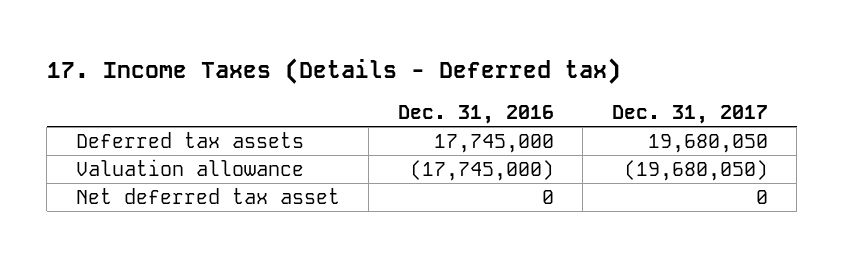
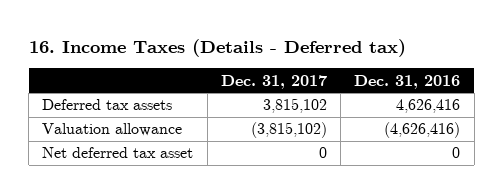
[46,57,621,84] 17. Income Taxes (Details - Deferred tax) -> [28,38,406,57] 16. Income Taxes (Details - Deferred tax)
[433,134,554,154] 17,745,000 -> [396,99,461,114] 4,626,416
[647,134,768,154] 19,680,050 -> [262,98,327,114] 3,815,102
[409,160,554,182] (17,745,000) -> [384,122,461,139] (4,626,416)
[623,160,768,182] (19,680,050) -> [250,122,327,139] (3,815,102)

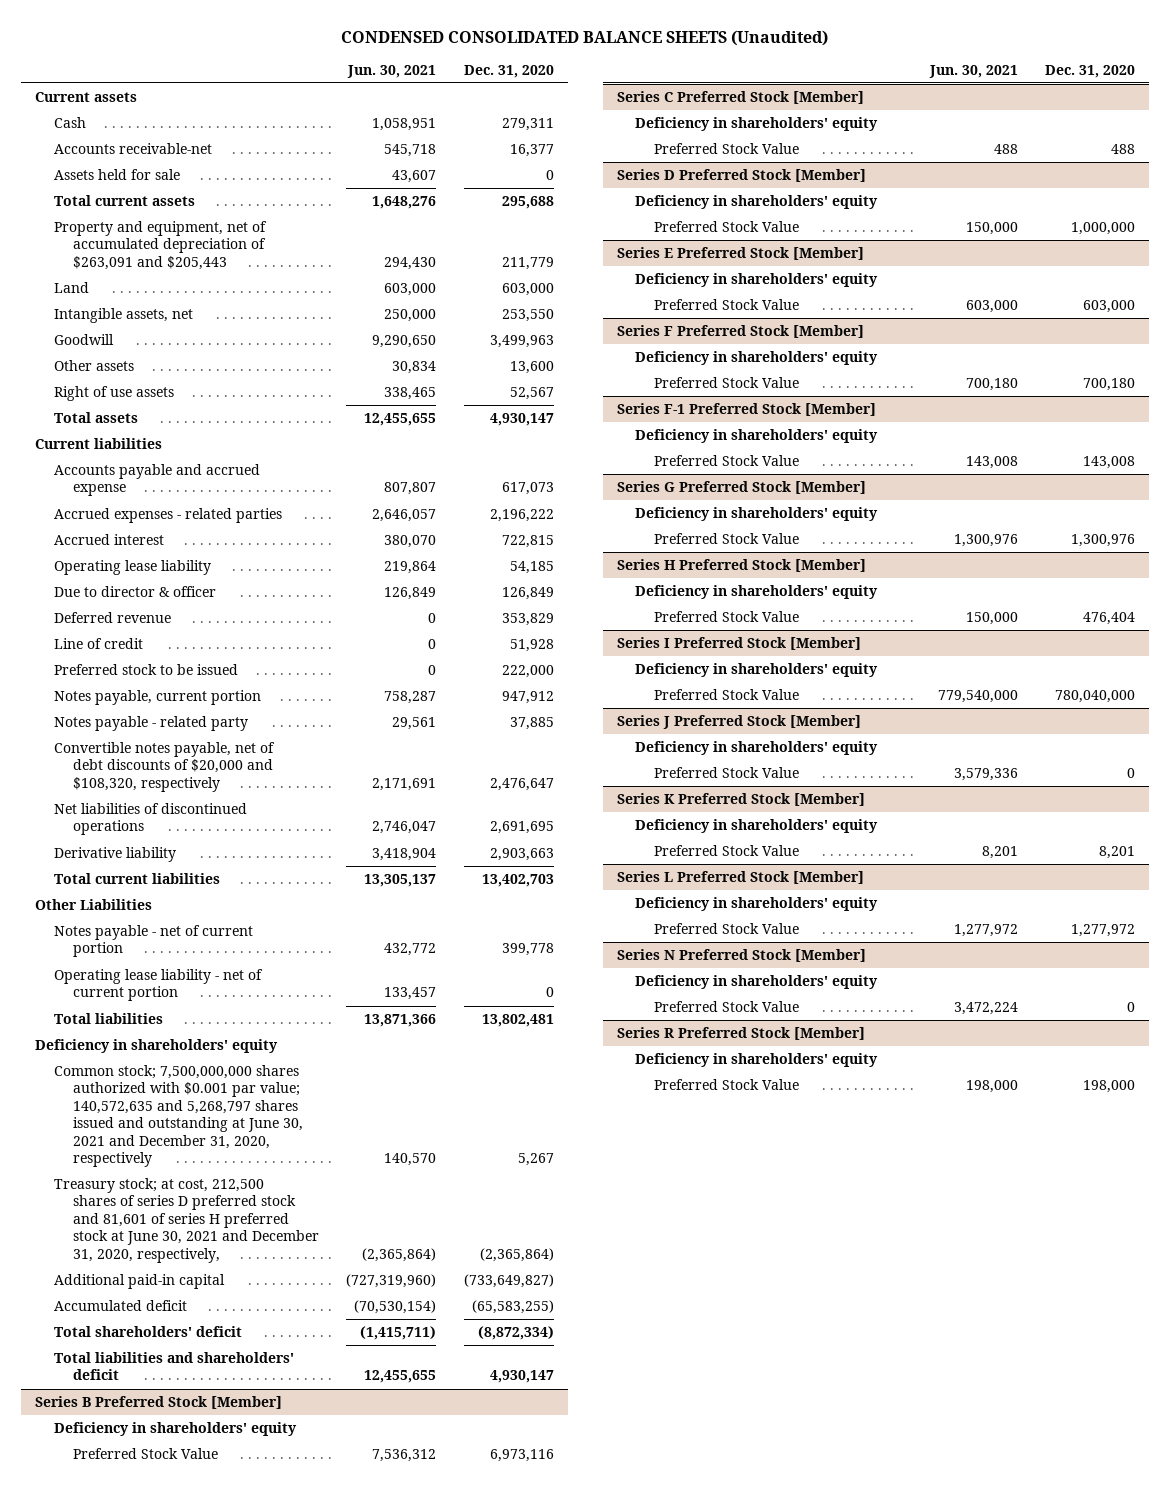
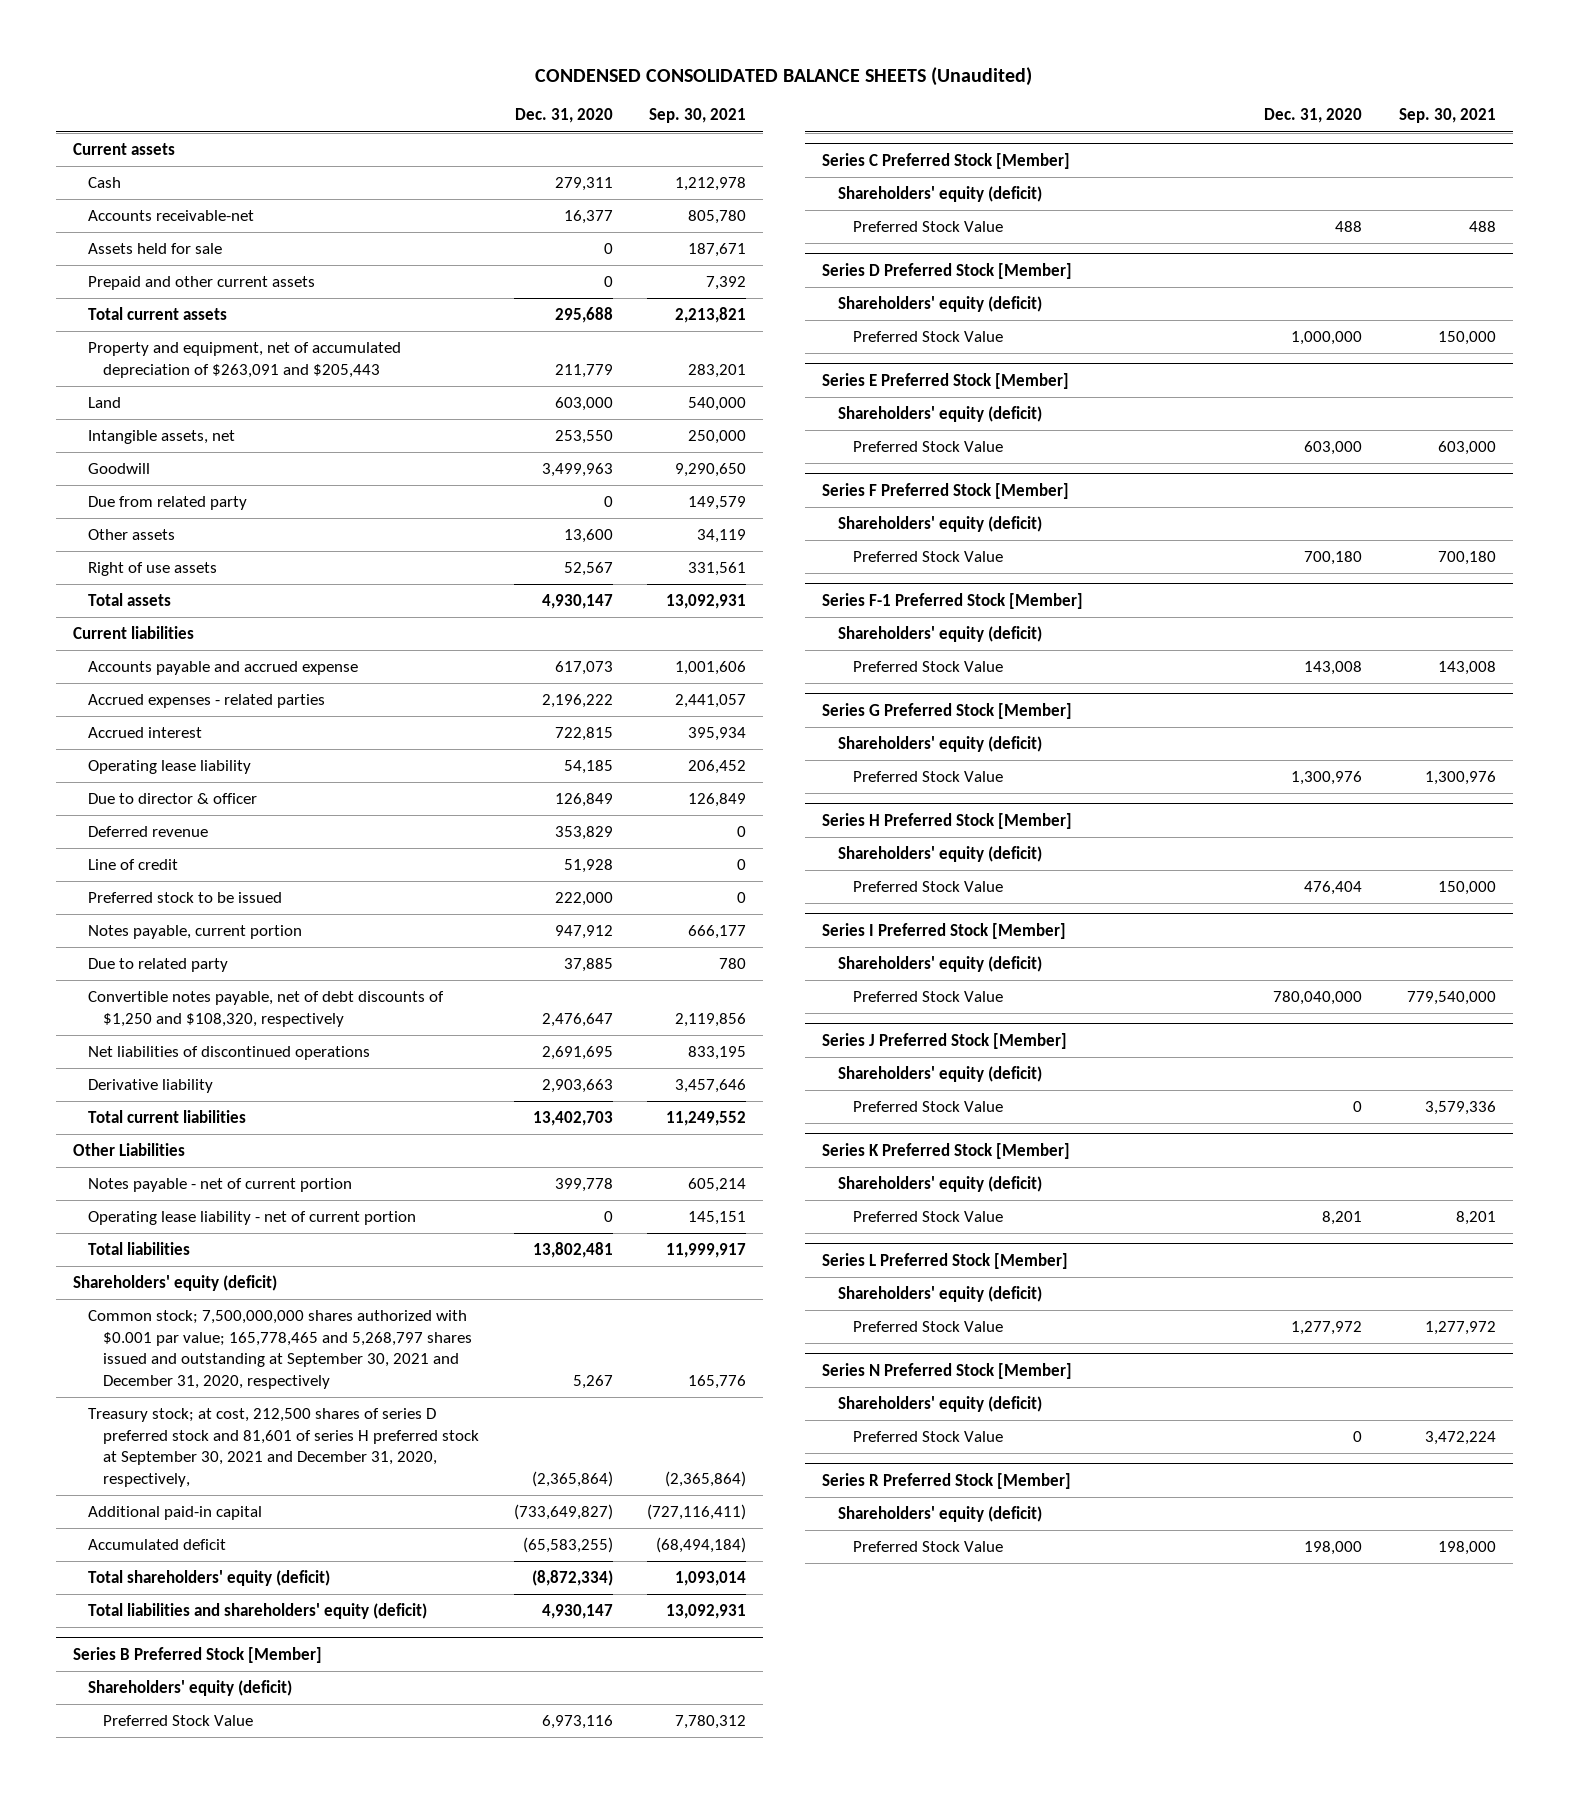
[347,64,437,78] Jun. 30, 2021 -> none
none -> [649,108,747,124] Sep. 30, 2021
none -> [87,276,315,291] Prepaid and other current assets
none -> [87,496,247,511] Due from related party
[53,716,248,732] Notes payable - related party -> [87,958,228,973] Due to related party
[53,742,275,792] Convertible notes payable, net of debt discounts of $20,000 and $108,320, respectively -> [87,991,444,1027] Convertible notes payable, net of debt discounts of $1,250 and $108,320, respectively
[35,1039,279,1054] Deficiency in shareholders' equity -> [72,1275,277,1292] Shareholders' equity (deficit)
[53,1065,303,1168] Common stock; 7,500,000,000 shares authorized with $0.001 par value; 140,572,635 and 5,268,797 shares issued and outstanding at June 30, 2021 and December 31, 2020, respectively -> [87,1310,473,1389] Common stock; 7,500,000,000 shares authorized with $0.001 par value; 165,778,465 and 5,268,797 shares issued and outstanding at September 30, 2021 and December 31, 2020, respectively
[53,1178,319,1263] Treasury stock; at cost, 212,500 shares of series D preferred stock and 81,601 of series H preferred stock at June 30, 2021 and December 31, 2020, respectively, -> [87,1408,480,1487] Treasury stock; at cost, 212,500 shares of series D preferred stock and 81,601 of series H preferred stock at September 30, 2021 and December 31, 2020, respectively,
[53,1326,242,1338] Total shareholders' deficit -> [87,1570,330,1587] Total shareholders' equity (deficit)
[53,1352,294,1381] Total liabilities and shareholders' deficit -> [87,1603,427,1620] Total liabilities and shareholders' equity (deficit)
[53,1422,297,1437] Deficiency in shareholders' equity -> [87,1680,292,1697] Shareholders' equity (deficit)
[635,117,879,132] Deficiency in shareholders' equity -> [837,186,1042,203] Shareholders' equity (deficit)
[635,195,879,210] Deficiency in shareholders' equity -> [837,296,1042,313] Shareholders' equity (deficit)
[635,273,879,288] Deficiency in shareholders' equity -> [837,406,1042,423] Shareholders' equity (deficit)
[635,351,879,366] Deficiency in shareholders' equity -> [837,516,1042,533] Shareholders' equity (deficit)
[635,429,879,444] Deficiency in shareholders' equity -> [837,626,1042,643] Shareholders' equity (deficit)
[635,507,879,522] Deficiency in shareholders' equity -> [837,736,1042,753] Shareholders' equity (deficit)
[635,585,879,600] Deficiency in shareholders' equity -> [837,846,1042,863] Shareholders' equity (deficit)
[635,663,879,678] Deficiency in shareholders' equity -> [837,956,1042,973] Shareholders' equity (deficit)
[635,741,879,756] Deficiency in shareholders' equity -> [837,1066,1042,1083] Shareholders' equity (deficit)
[635,819,879,834] Deficiency in shareholders' equity -> [837,1176,1042,1193] Shareholders' equity (deficit)
[635,897,879,912] Deficiency in shareholders' equity -> [837,1286,1042,1303] Shareholders' equity (deficit)
[635,975,879,990] Deficiency in shareholders' equity -> [837,1396,1042,1413] Shareholders' equity (deficit)
[635,1053,879,1068] Deficiency in shareholders' equity -> [837,1506,1042,1523] Shareholders' equity (deficit)

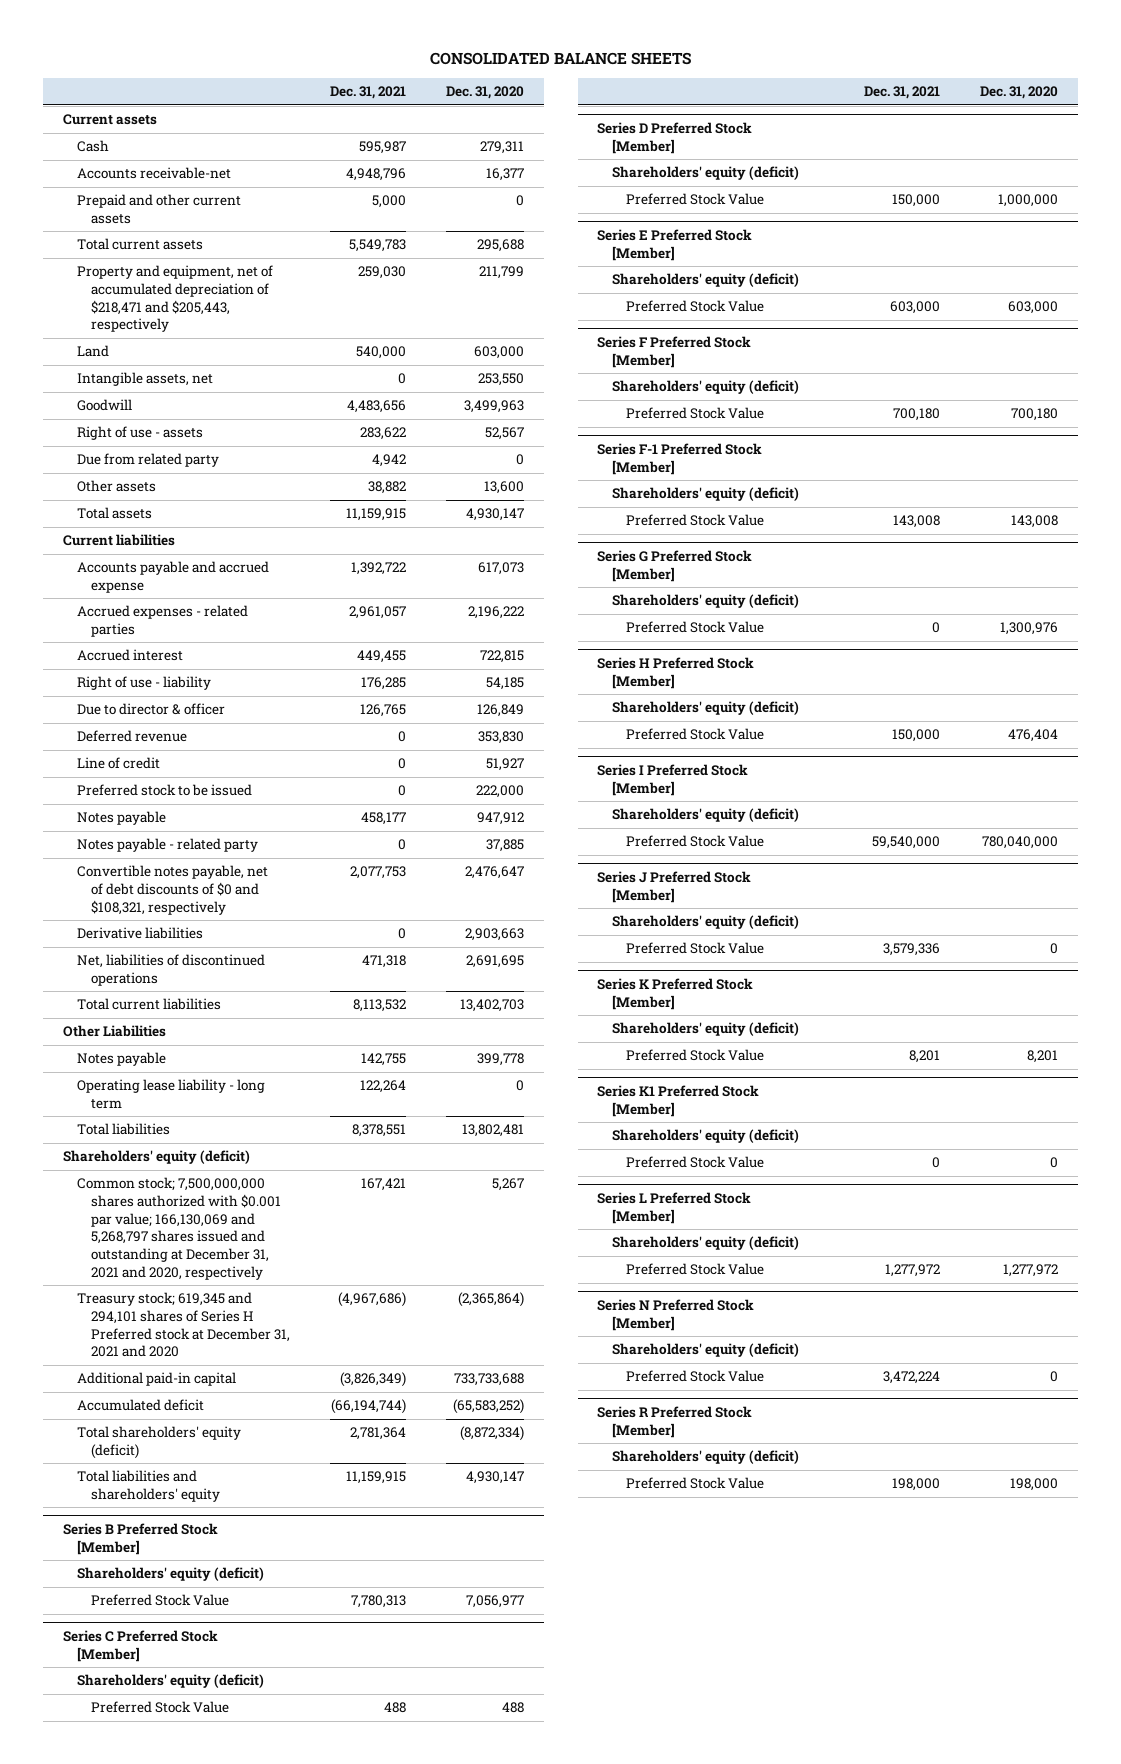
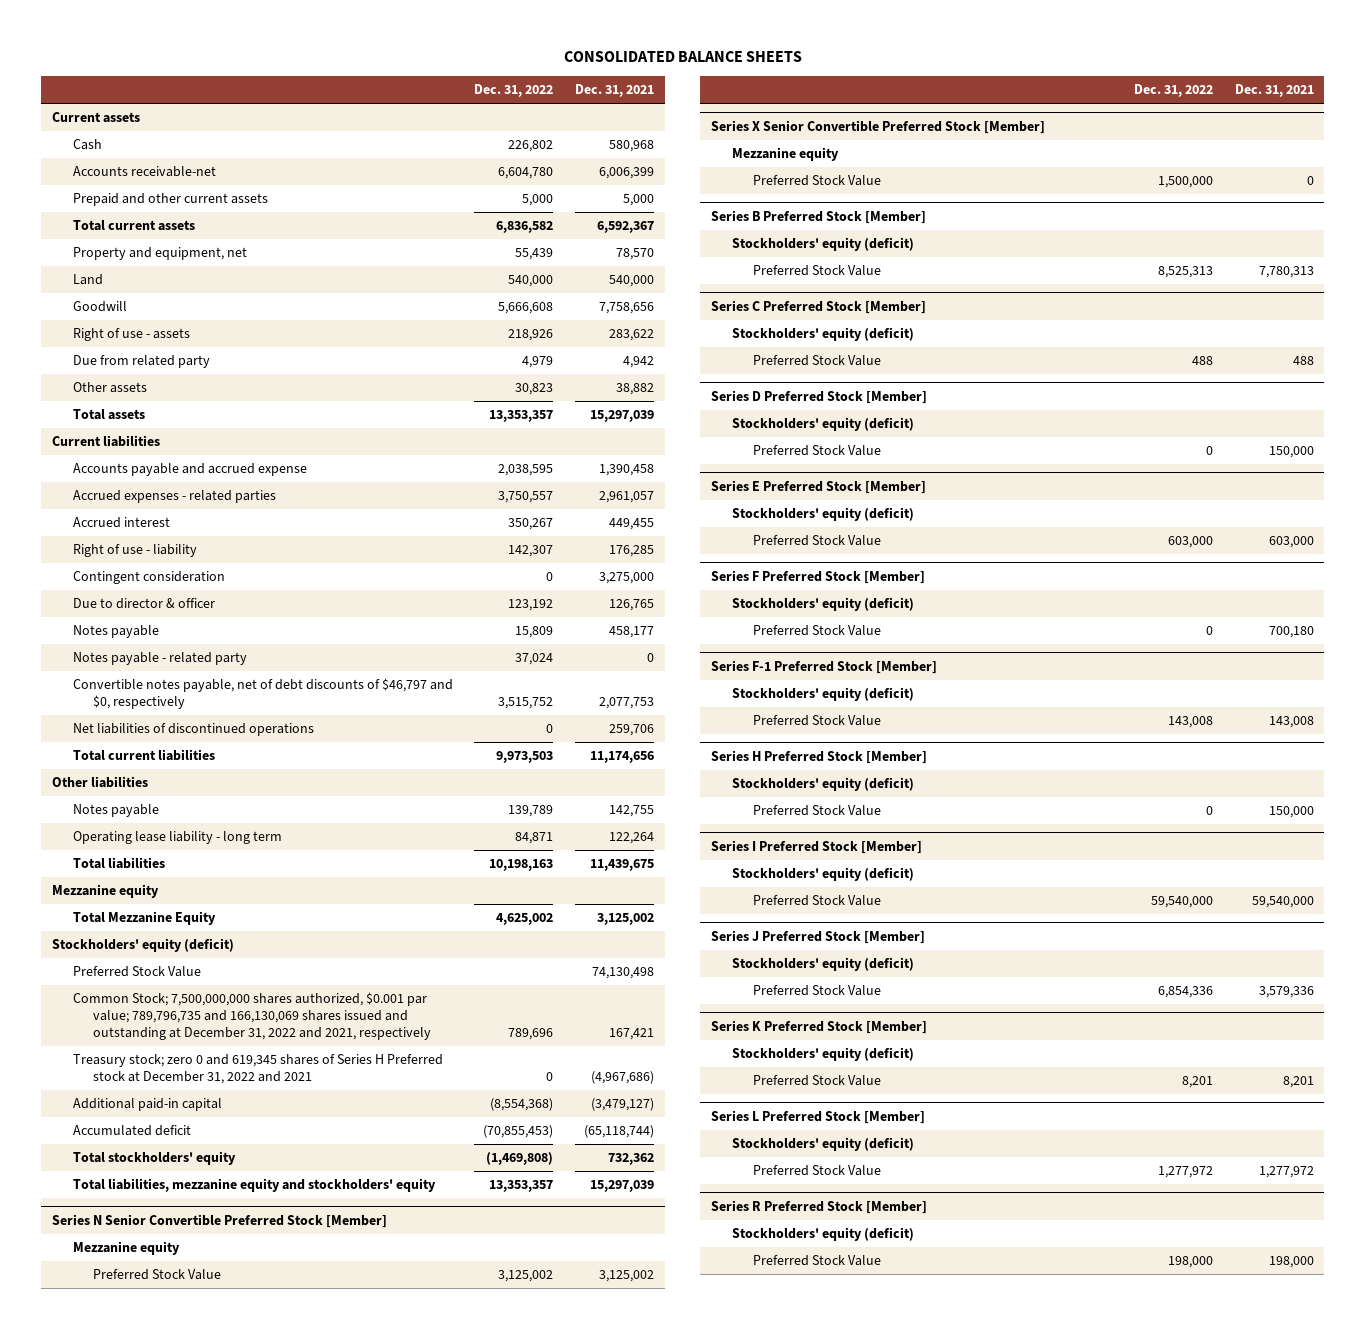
[445,86,524,100] Dec. 31, 2020 -> none
none -> [474,84,554,98] Dec. 31, 2022
[358,141,406,155] 595,987 -> [609,140,655,153] 580,968
[345,168,406,182] 4,948,796 -> [599,167,655,180] 6,006,399
[348,239,406,253] 5,549,783 -> [597,221,655,234] 6,592,367
[77,265,274,333] Property and equipment, net of accumulated depreciation of $218,471 and $205,443, respectively -> [72,247,247,261] Property and equipment, net
[357,266,406,280] 259,030 -> [616,248,655,261] 78,570
[77,372,214,387] Intangible assets, net -> none
[346,400,406,414] 4,483,656 -> [599,302,655,315] 7,758,656
[345,508,406,522] 11,159,915 -> [590,410,655,423] 15,297,039
[350,562,406,576] 1,392,722 -> [599,464,655,477] 1,390,458
none -> [72,571,225,585] Contingent consideration
[77,730,188,743] Deferred revenue -> none
[77,757,161,770] Line of credit -> none
[77,784,253,797] Preferred stock to be issued -> none
[77,927,204,940] Derivative liabilities -> none
[77,865,269,915] Convertible notes payable, net of debt discounts of $0 and $108,321, respectively -> [72,678,453,709] Convertible notes payable, net of debt discounts of $46,797 and $0, respectively
[77,954,266,986] Net, liabilities of discontinued operations -> [72,723,314,737] Net liabilities of discontinued operations
[361,955,406,969] 471,318 -> [609,724,655,737] 259,706
[352,999,406,1013] 8,113,532 -> [590,751,655,764] 11,174,656
[63,1025,167,1038] Other Liabilities -> [51,776,148,789] Other liabilities
[351,1124,406,1138] 8,378,551 -> [590,859,655,872] 11,439,675
none -> [51,884,159,899] Mezzanine equity
none -> [72,911,216,926] Total Mezzanine Equity
[63,1150,251,1165] Shareholders' equity (deficit) -> [51,938,234,953] Stockholders' equity (deficit)
none -> [72,966,201,978] Preferred Stock Value
[77,1177,282,1280] Common stock; 7,500,000,000 shares authorized with $0.001 par value; 166,130,069 and 5,268,797 shares issued and outstanding at December 31, 2021 and 2020, respectively -> [72,992,432,1040] Common Stock; 7,500,000,000 shares authorized, $0.001 par value; 789,796,735 and 166,130,069 shares issued and outstanding at December 31, 2022 and 2021, respectively
[77,1292,291,1358] Treasury stock; 619,345 and 294,101 shares of Series H Preferred stock at December 31, 2021 and 2020 -> [72,1054,443,1084] Treasury stock; zero 0 and 619,345 shares of Series H Preferred stock at December 31, 2022 and 2021
[339,1372,406,1388] (3,826,349) -> [591,1098,655,1112] (3,479,127)
[330,1399,406,1415] (66,194,744) -> [584,1125,655,1139] (65,118,744)
[77,1426,242,1459] Total shareholders' equity (deficit) -> [72,1151,236,1166] Total stockholders' equity
[349,1427,406,1441] 2,781,364 -> [608,1153,655,1166] 732,362
[77,1470,221,1502] Total liabilities and shareholders' equity -> [72,1178,436,1193] Total liabilities, mezzanine equity and stockholders' equity
[345,1471,406,1485] 11,159,915 -> [590,1180,655,1193] 15,297,039
none -> [51,1213,387,1228] Series N Senior Convertible Preferred Stock [Member]
none -> [72,1241,180,1256] Mezzanine equity
none -> [93,1269,222,1281] Preferred Stock Value
none -> [710,119,1045,134] Series X Senior Convertible Preferred Stock [Member]
none -> [731,147,839,162] Mezzanine equity
none -> [752,175,881,187] Preferred Stock Value
[77,1567,265,1582] Shareholders' equity (deficit) -> [731,237,914,252] Stockholders' equity (deficit)
[77,1674,265,1689] Shareholders' equity (deficit) -> [731,327,914,342] Stockholders' equity (deficit)
[611,166,799,181] Shareholders' equity (deficit) -> [731,417,914,432] Stockholders' equity (deficit)
[611,273,799,288] Shareholders' equity (deficit) -> [731,507,914,522] Stockholders' equity (deficit)
[611,380,799,395] Shareholders' equity (deficit) -> [731,597,914,612] Stockholders' equity (deficit)
[611,487,799,502] Shareholders' equity (deficit) -> [731,687,914,702] Stockholders' equity (deficit)
[597,550,753,582] Series G Preferred Stock [Member] -> none
[611,594,799,609] Shareholders' equity (deficit) -> none
[625,621,764,634] Preferred Stock Value -> none
[611,701,799,716] Shareholders' equity (deficit) -> [731,777,914,792] Stockholders' equity (deficit)
[611,808,799,823] Shareholders' equity (deficit) -> [731,867,914,882] Stockholders' equity (deficit)
[611,915,799,930] Shareholders' equity (deficit) -> [731,957,914,972] Stockholders' equity (deficit)
[611,1022,799,1037] Shareholders' equity (deficit) -> [731,1047,914,1062] Stockholders' equity (deficit)
[597,1085,760,1117] Series K1 Preferred Stock [Member] -> none
[611,1129,799,1144] Shareholders' equity (deficit) -> none
[625,1156,764,1169] Preferred Stock Value -> none
[611,1236,799,1251] Shareholders' equity (deficit) -> [731,1137,914,1152] Stockholders' equity (deficit)
[597,1299,755,1331] Series N Preferred Stock [Member] -> none
[611,1343,799,1358] Shareholders' equity (deficit) -> none
[625,1370,764,1383] Preferred Stock Value -> none
[611,1450,799,1465] Shareholders' equity (deficit) -> [731,1227,914,1242] Stockholders' equity (deficit)

